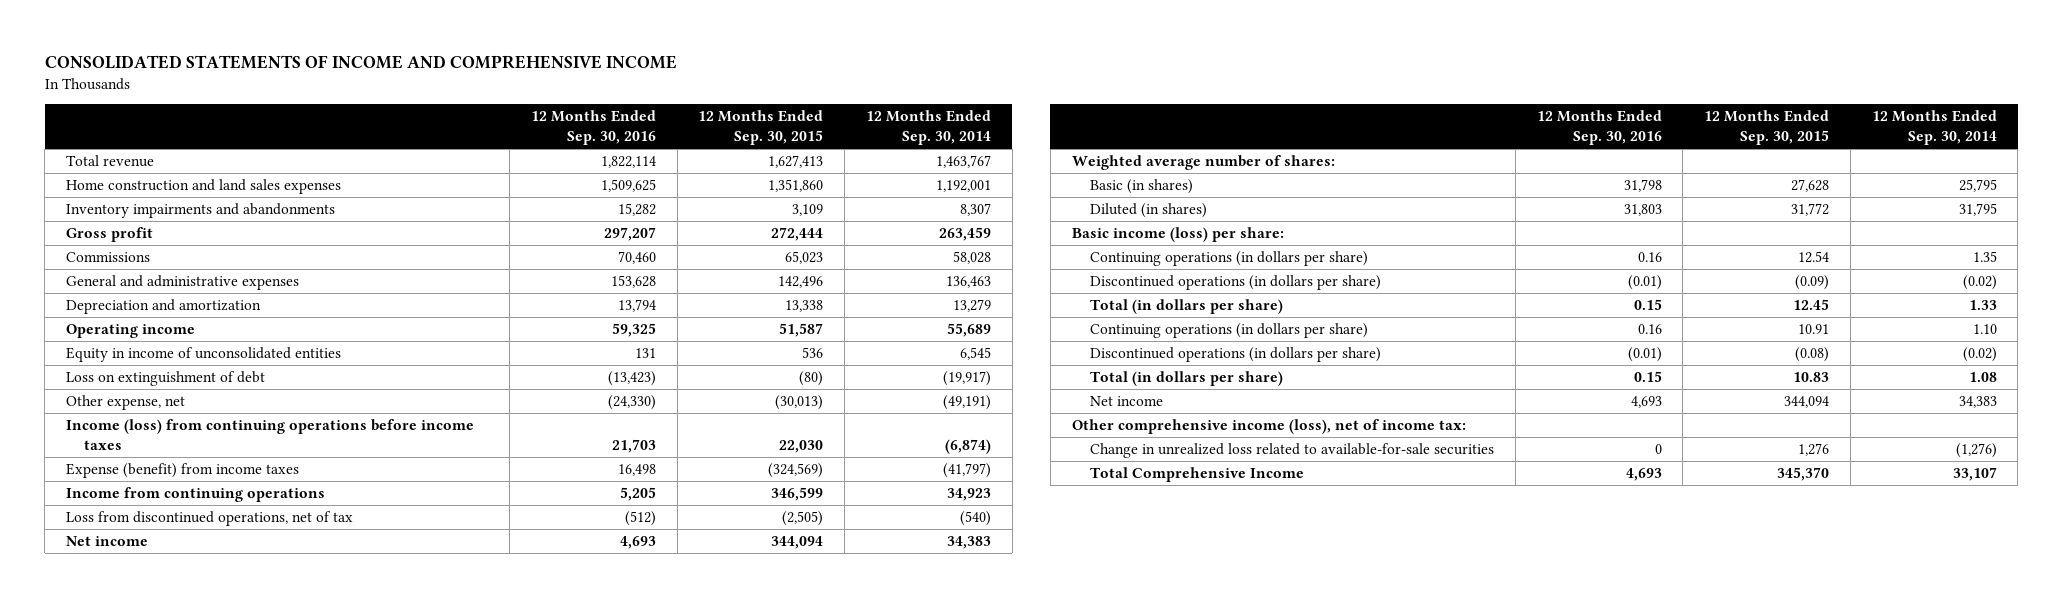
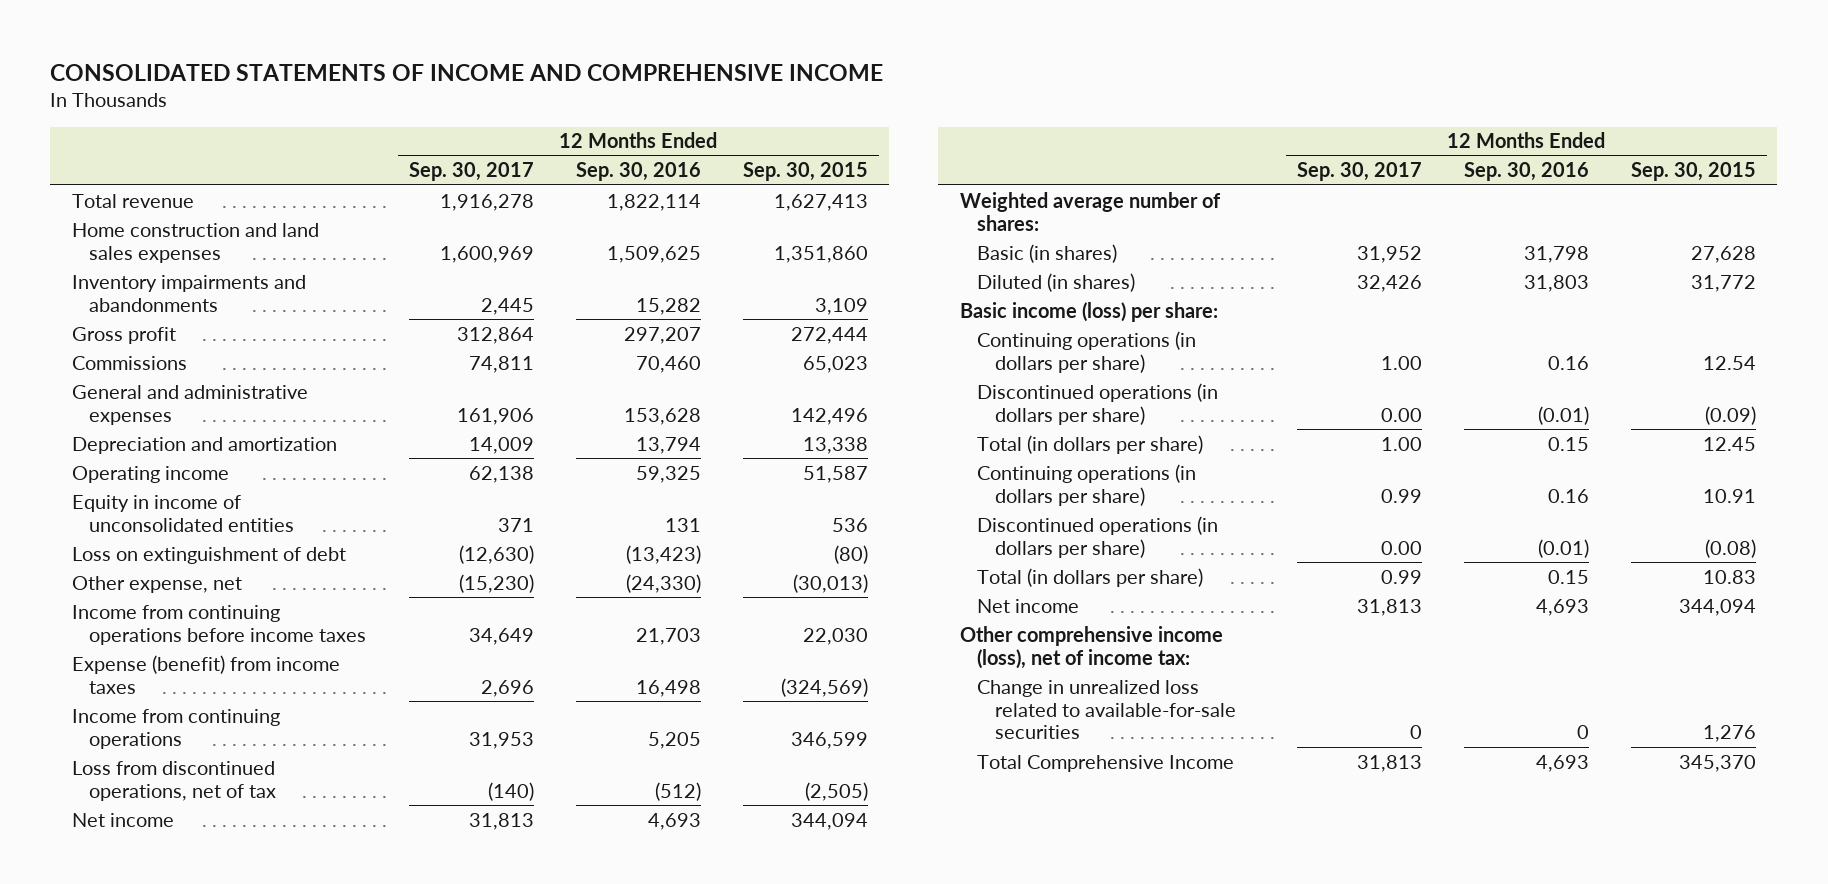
[865,110,991,146] 12 Months Ended Sep. 30, 2014 -> none
none -> [408,162,534,182] Sep. 30, 2017
[65,419,474,450] Income (loss) from continuing operations before income taxes -> [71,604,367,645] Income from continuing operations before income taxes

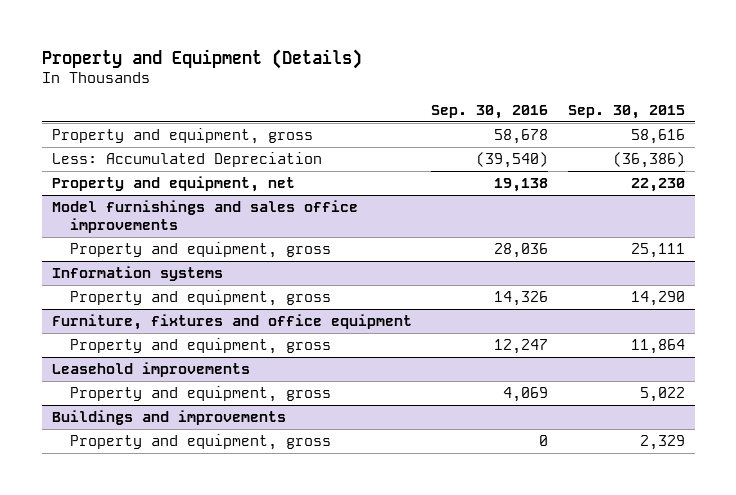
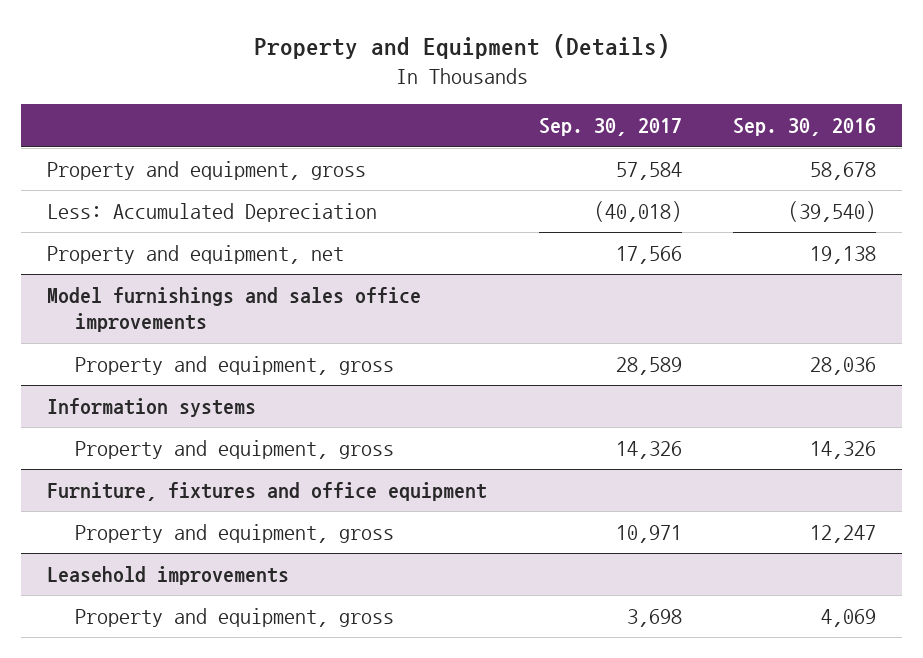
[567,104,685,119] Sep. 30, 2015 -> none
none -> [538,118,682,137] Sep. 30, 2017
[51,409,286,425] Buildings and improvements -> none
[69,433,331,450] Property and equipment, gross -> none

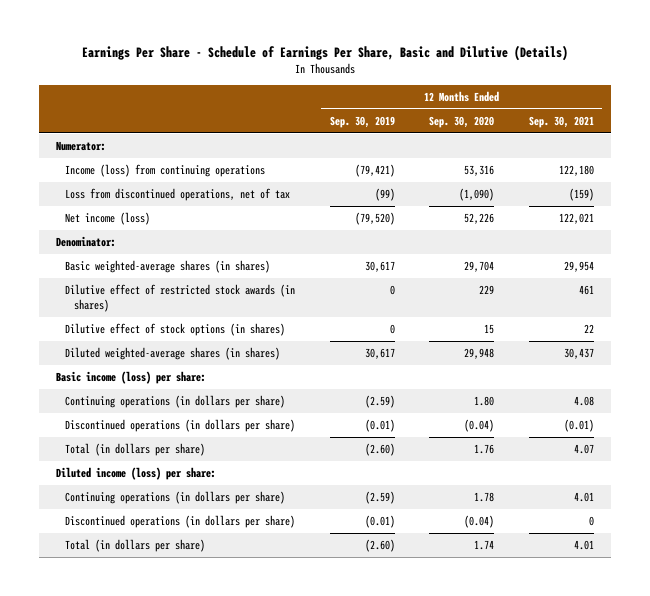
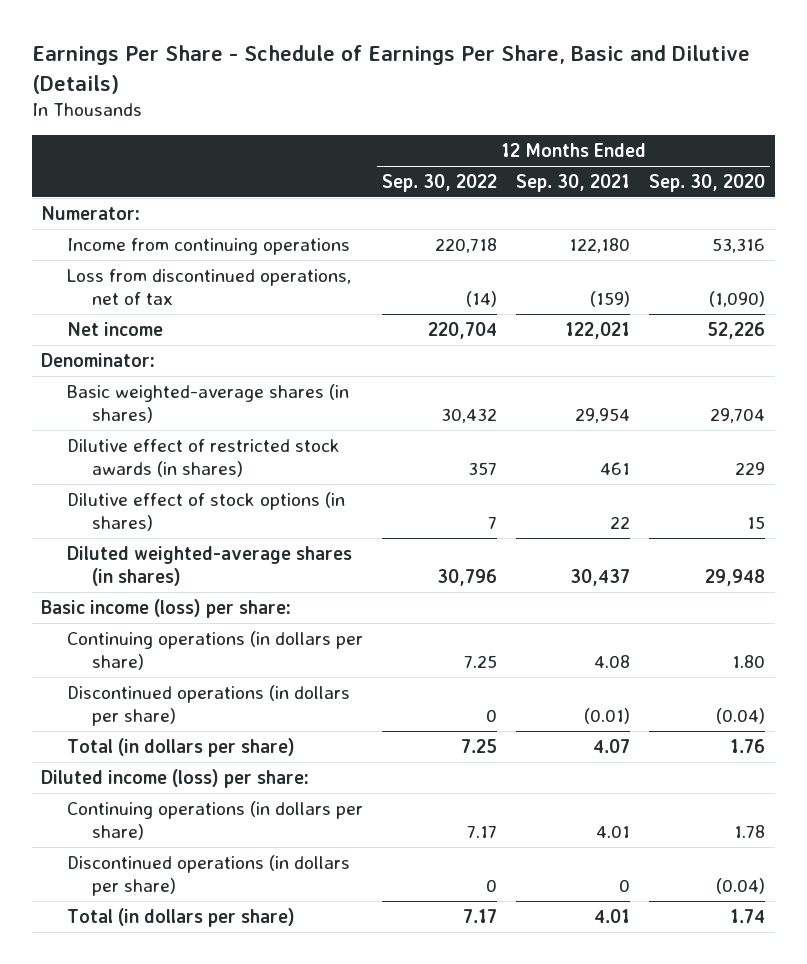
[329,115,395,128] Sep. 30, 2019 -> none
none -> [381,173,497,192] Sep. 30, 2022
[65,164,266,178] Income (loss) from continuing operations -> [66,237,350,255] Income from continuing operations
[65,212,151,226] Net income (loss) -> [66,321,163,336] Net income

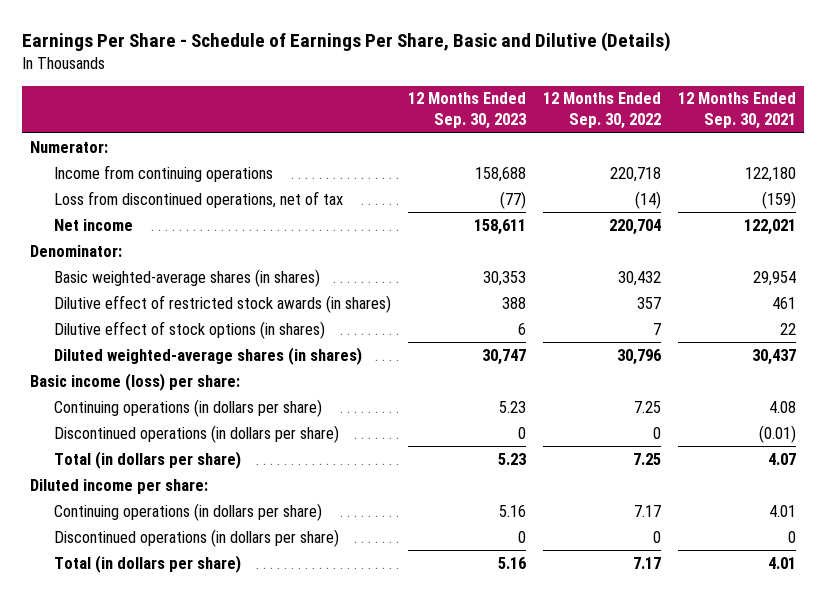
[649,173,766,192] Sep. 30, 2020 -> none
none -> [407,92,526,130] 12 Months Ended Sep. 30, 2023
[41,768,310,788] Diluted income (loss) per share: -> [30,478,209,494] Diluted income per share:

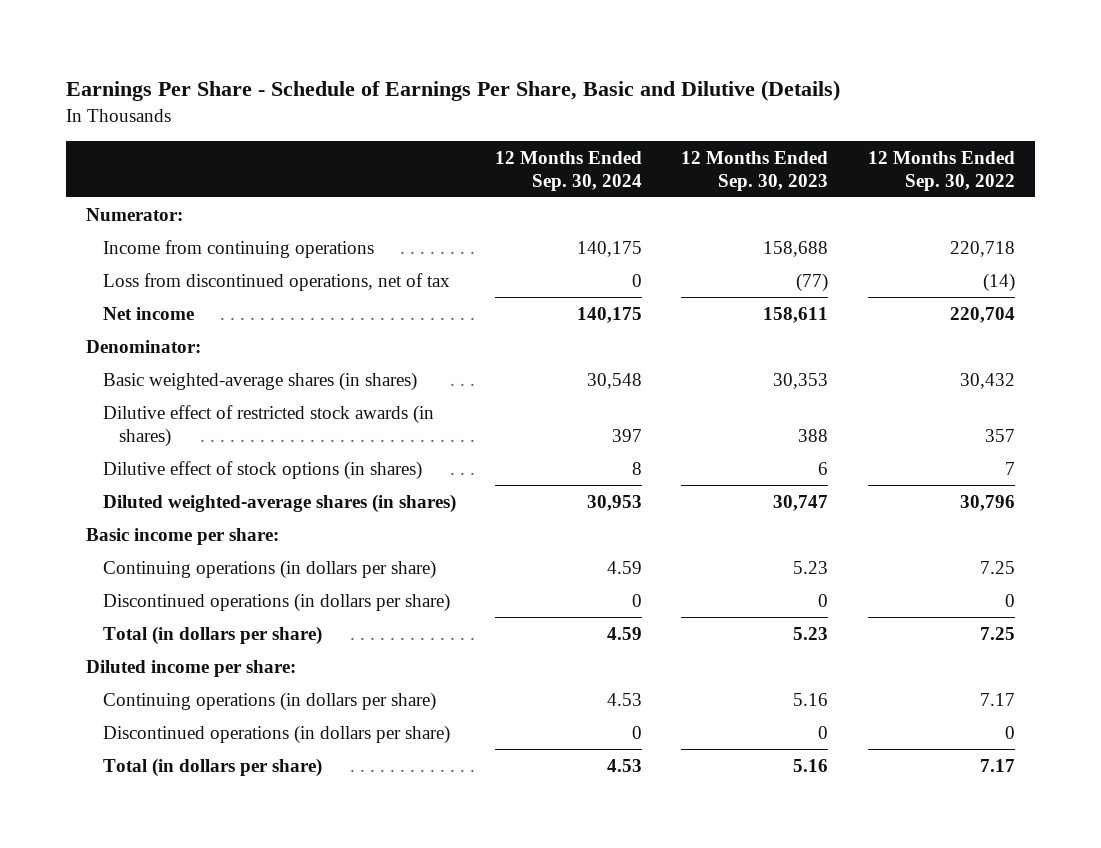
[677,92,796,130] 12 Months Ended Sep. 30, 2021 -> none
none -> [494,150,642,191] 12 Months Ended Sep. 30, 2024
[30,372,241,391] Basic income (loss) per share: -> [85,527,279,545] Basic income per share:

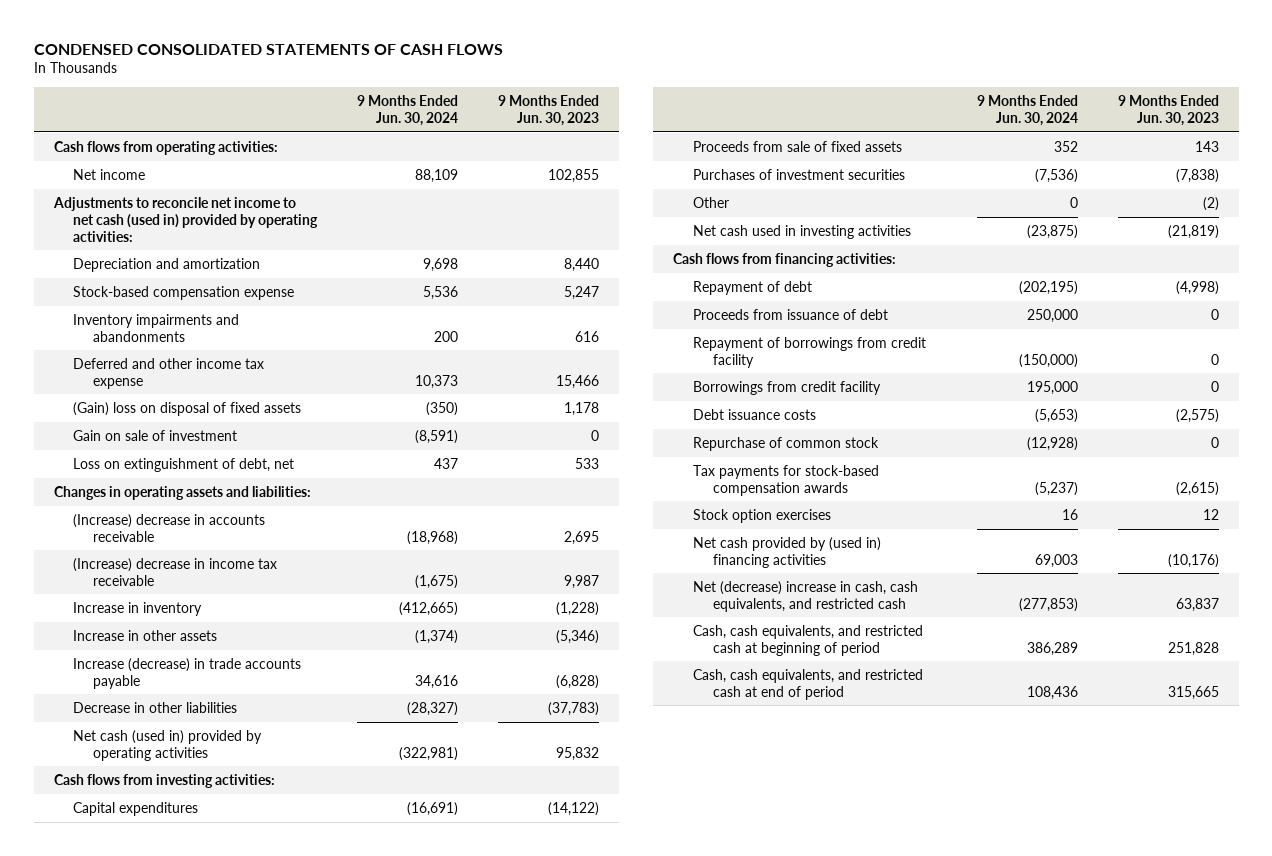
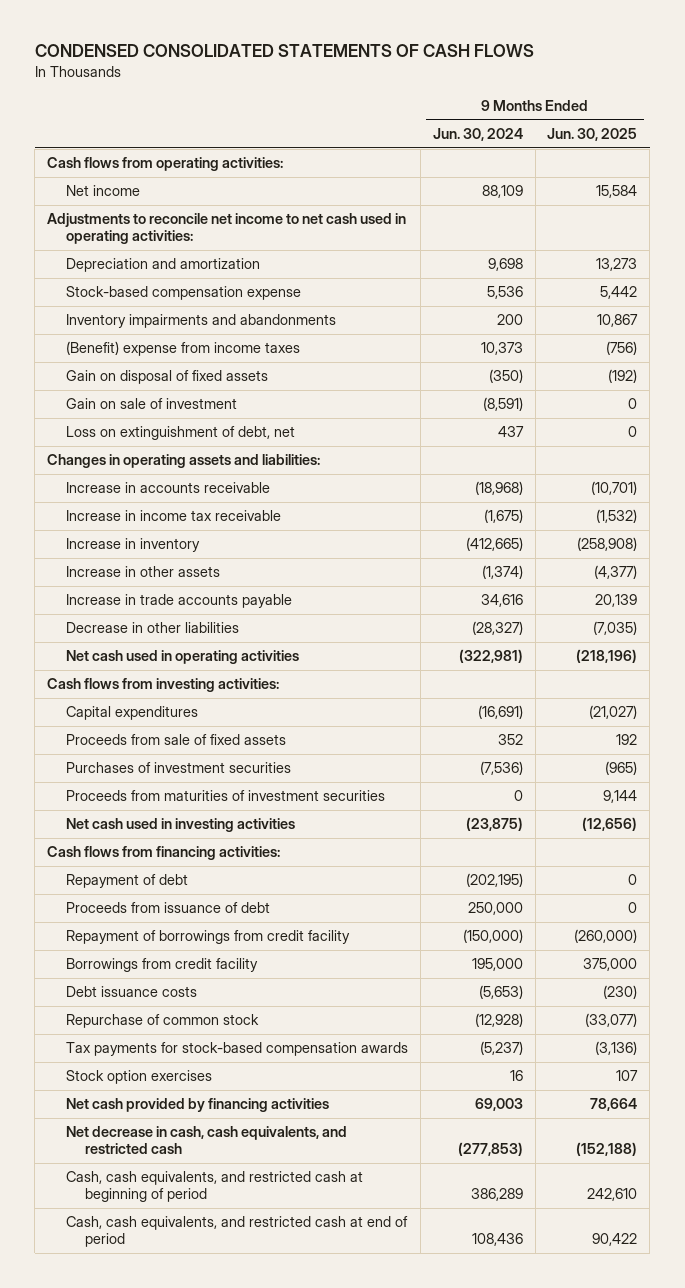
[498,94,600,126] 9 Months Ended Jun. 30, 2023 -> none
none -> [547,128,638,142] Jun. 30, 2025
[52,196,319,242] Adjustments to reconcile net income to net cash (used in) provided by operating activities: -> [47,213,407,245] Adjustments to reconcile net income to net cash used in operating activities:
[73,357,265,389] Deferred and other income tax expense -> [65,341,300,357] (Benefit) expense from income taxes
[73,401,302,416] (Gain) loss on disposal of fixed assets -> [65,370,268,385] Gain on disposal of fixed assets
[73,513,266,542] (Increase) decrease in accounts receivable -> [65,482,270,494] Increase in accounts receivable
[73,557,278,586] (Increase) decrease in income tax receivable -> [65,510,281,522] Increase in income tax receivable
[73,657,302,689] Increase (decrease) in trade accounts payable -> [65,594,292,609] Increase in trade accounts payable
[73,729,263,761] Net cash (used in) provided by operating activities -> [65,650,299,665] Net cash used in operating activities
[693,196,730,208] Other -> none
none -> [65,790,385,802] Proceeds from maturities of investment securities
[693,536,882,568] Net cash provided by (used in) financing activities -> [65,1098,329,1113] Net cash provided by financing activities
[693,580,919,612] Net (decrease) increase in cash, cash equivalents, and restricted cash -> [65,1126,347,1155] Net decrease in cash, cash equivalents, and restricted cash

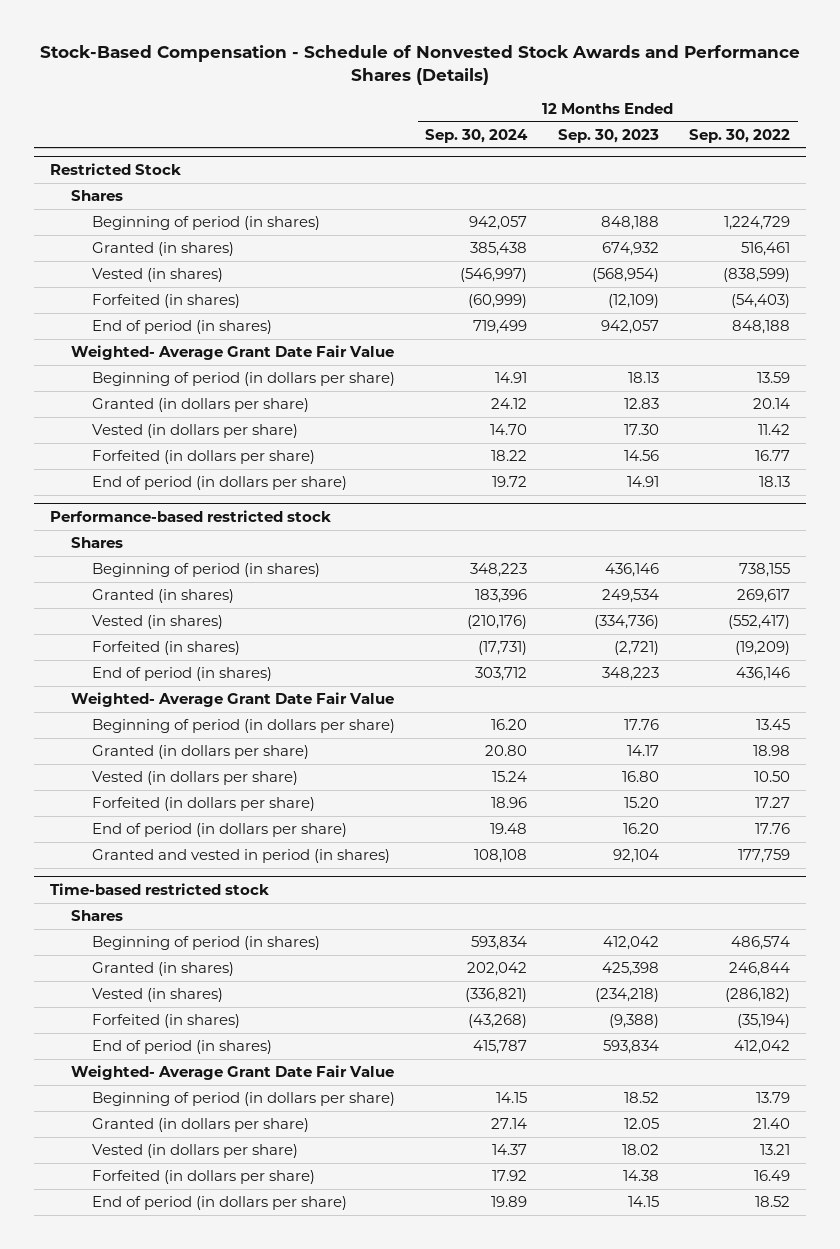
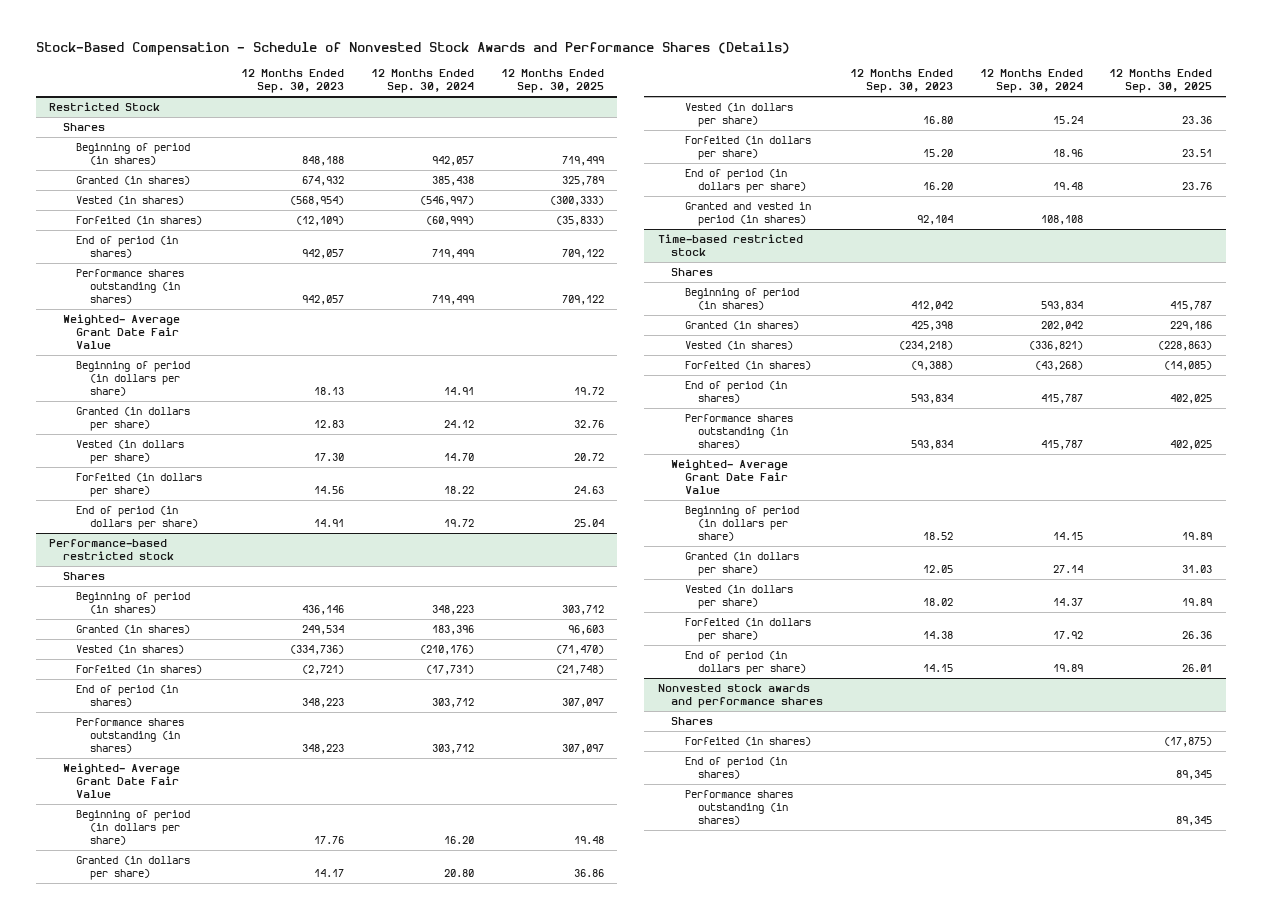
[689,128,791,143] Sep. 30, 2022 -> none
none -> [501,69,605,94] 12 Months Ended Sep. 30, 2025
none -> [76,269,185,305] Performance shares outstanding (in shares)
none -> [76,718,185,754] Performance shares outstanding (in shares)
none -> [684,414,793,450] Performance shares outstanding (in shares)
none -> [657,684,824,709] Nonvested stock awards and performance shares
none -> [671,717,714,726] Shares
none -> [684,737,811,747] Forfeited (in shares)
none -> [684,757,787,780] End of period (in shares)
none -> [684,790,793,826] Performance shares outstanding (in shares)

